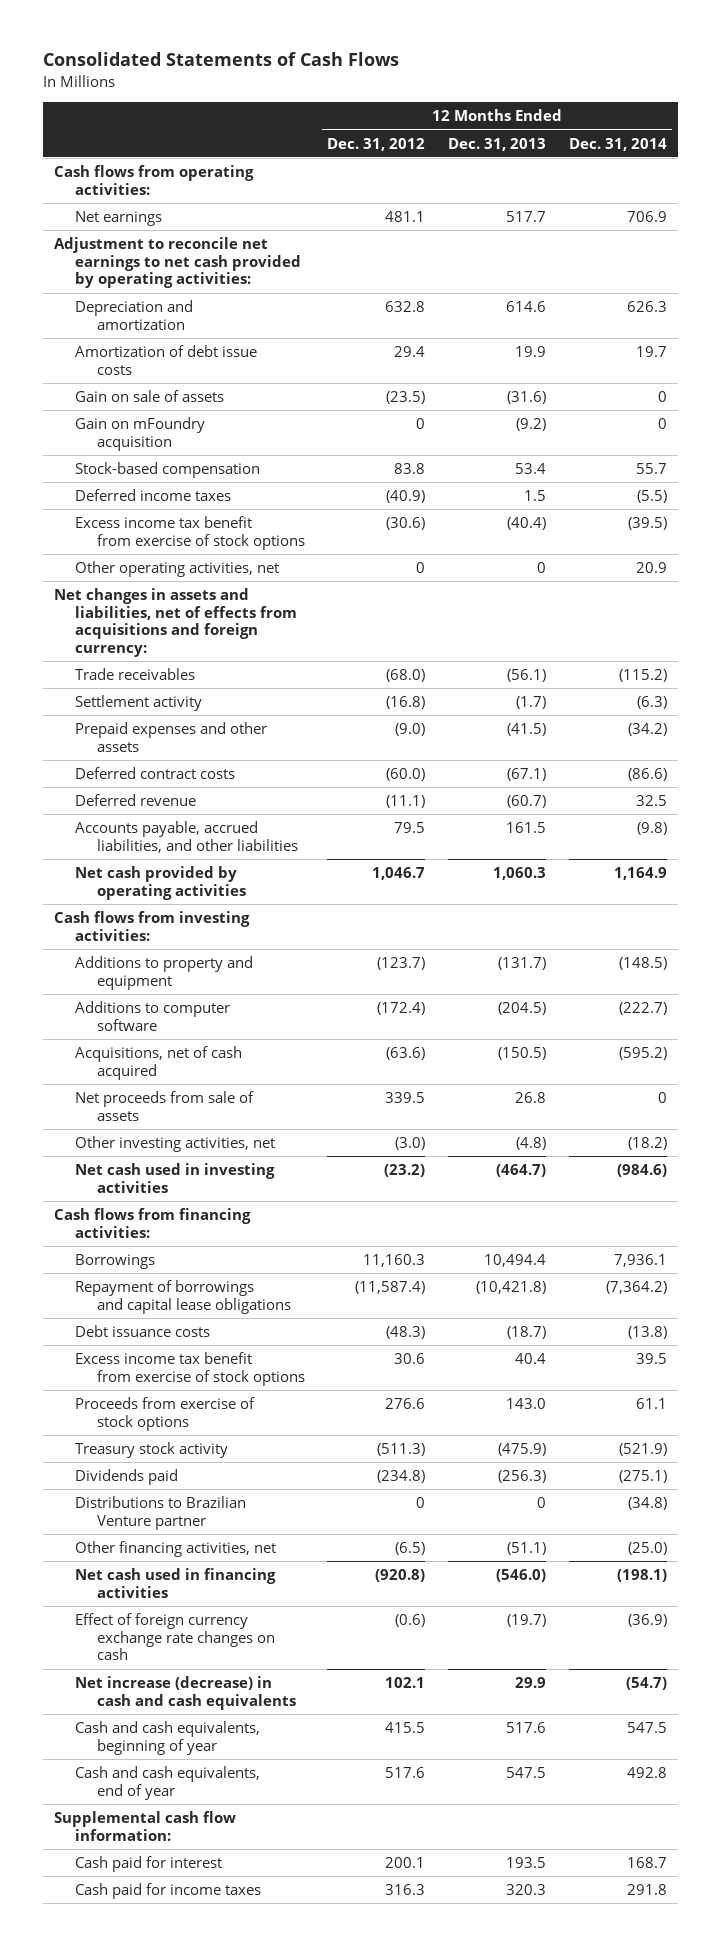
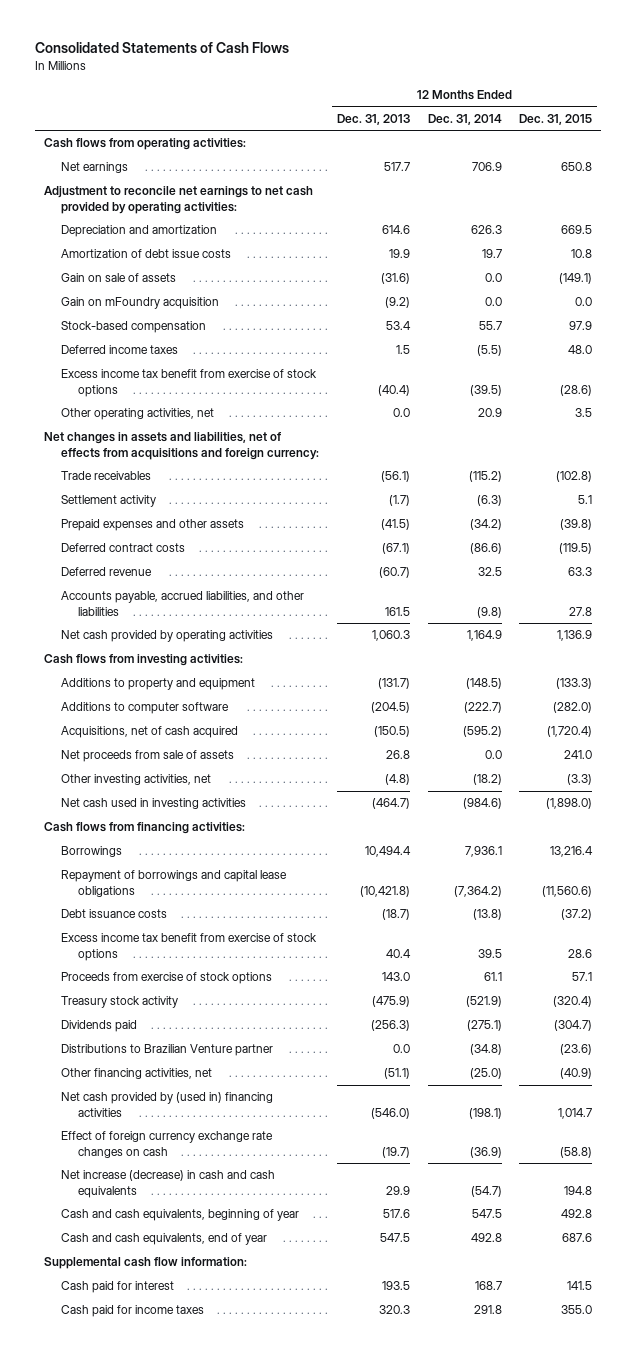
[327,137,426,151] Dec. 31, 2012 -> none
none -> [519,113,593,125] Dec. 31, 2015
[657,391,667,403] 0 -> [484,273,502,283] 0.0
[657,418,667,430] 0 -> [484,297,502,307] 0.0
[537,562,547,574] 0 -> [392,408,410,418] 0.0
[657,1092,667,1104] 0 -> [484,750,502,760] 0.0
[537,1497,547,1509] 0 -> [392,1044,410,1054] 0.0
[75,1568,277,1598] Net cash used in financing activities -> [60,1092,273,1117] Net cash provided by (used in) financing activities

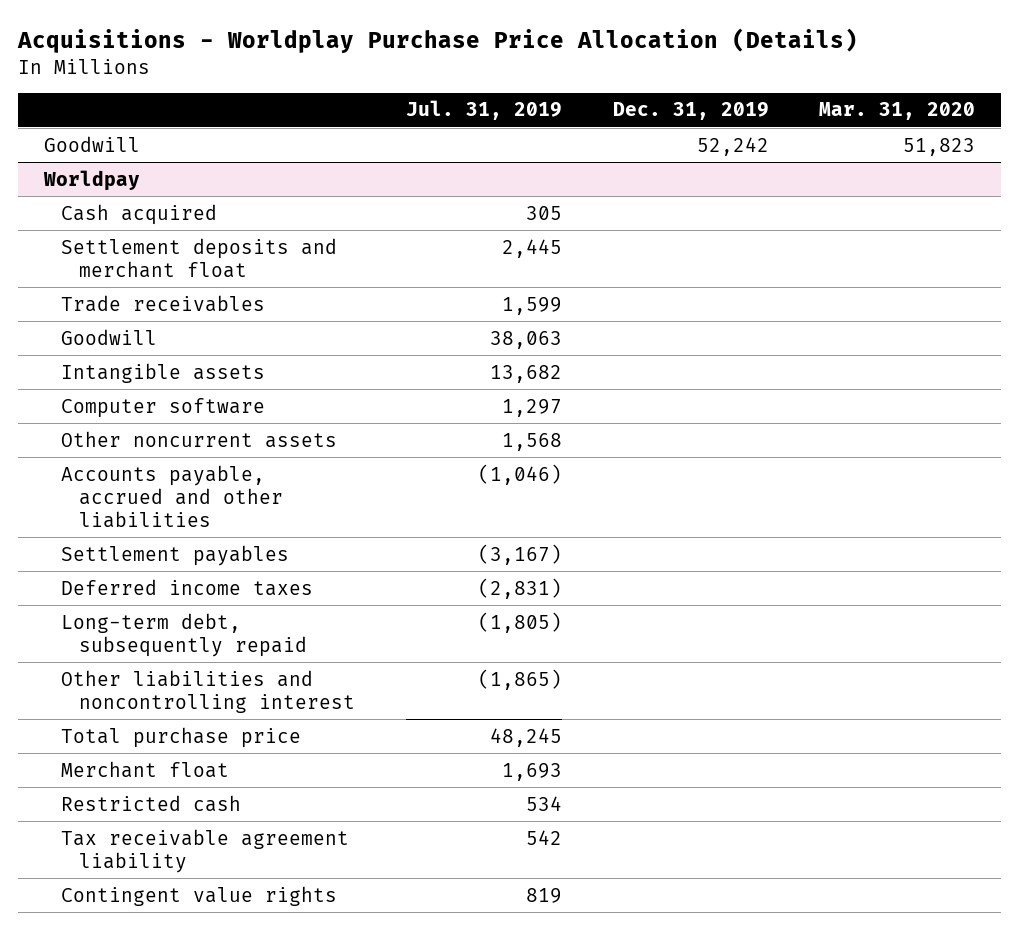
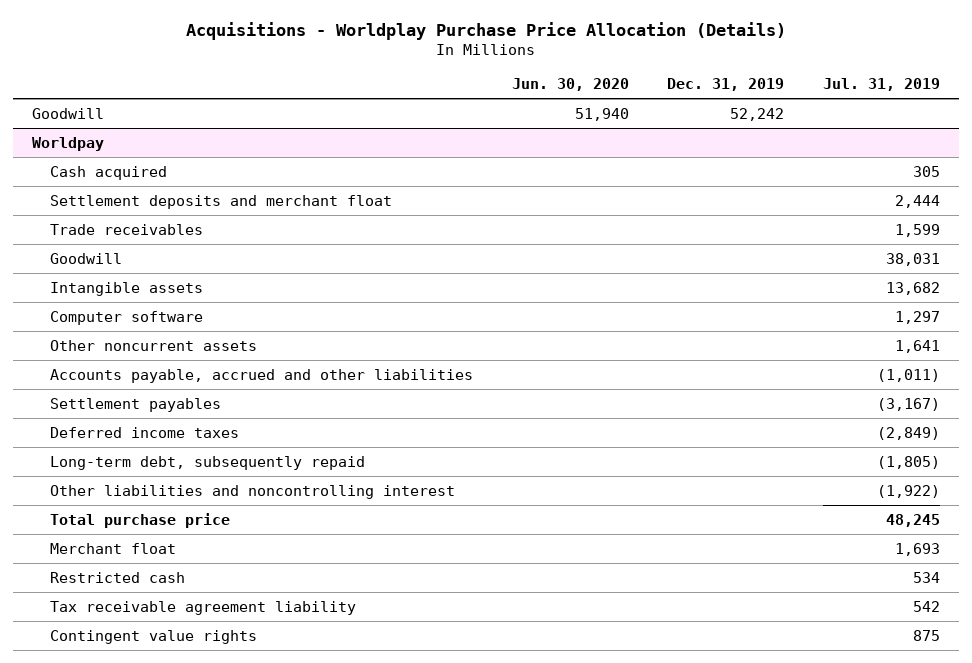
[819,102,976,121] Mar. 31, 2020 -> none
none -> [511,78,629,92] Jun. 30, 2020
[501,238,562,258] 2,445 -> [894,194,940,208] 2,444
[489,330,562,349] 38,063 -> [885,252,940,266] 38,031
[501,432,562,451] 1,568 -> [894,339,940,353] 1,641
[477,463,562,485] (1,046) -> [876,368,940,382] (1,011)
[477,577,562,599] (2,831) -> [876,426,940,440] (2,849)
[477,668,562,690] (1,865) -> [876,484,940,498] (1,922)
[525,887,562,903] 819 -> [912,629,940,641] 875

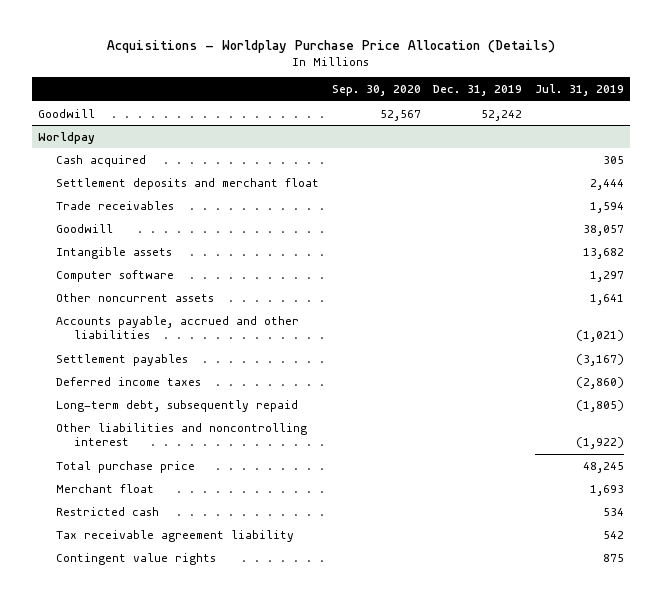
[511,78,629,92] Jun. 30, 2020 -> none
none -> [331,85,421,97] Sep. 30, 2020
[894,223,940,237] 1,599 -> [589,201,624,213] 1,594
[885,252,940,266] 38,031 -> [582,224,624,236] 38,057
[876,368,940,382] (1,011) -> [575,330,624,343] (1,021)
[876,426,940,440] (2,849) -> [575,376,624,389] (2,860)

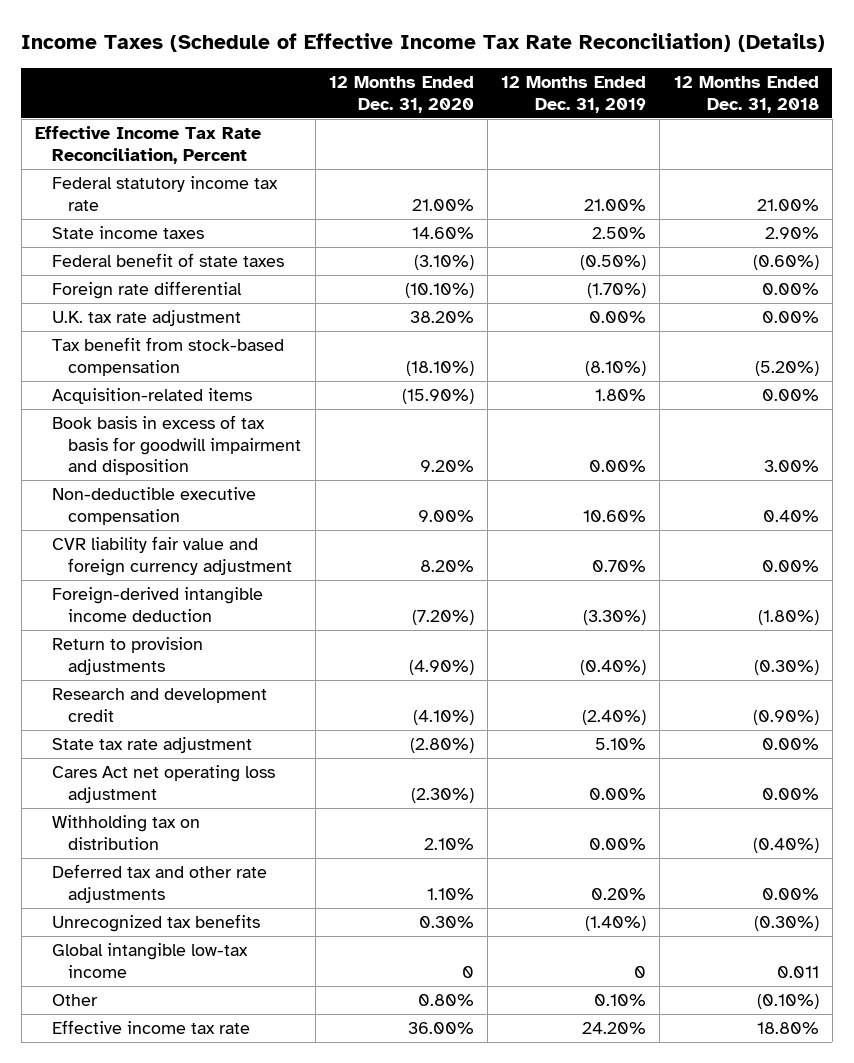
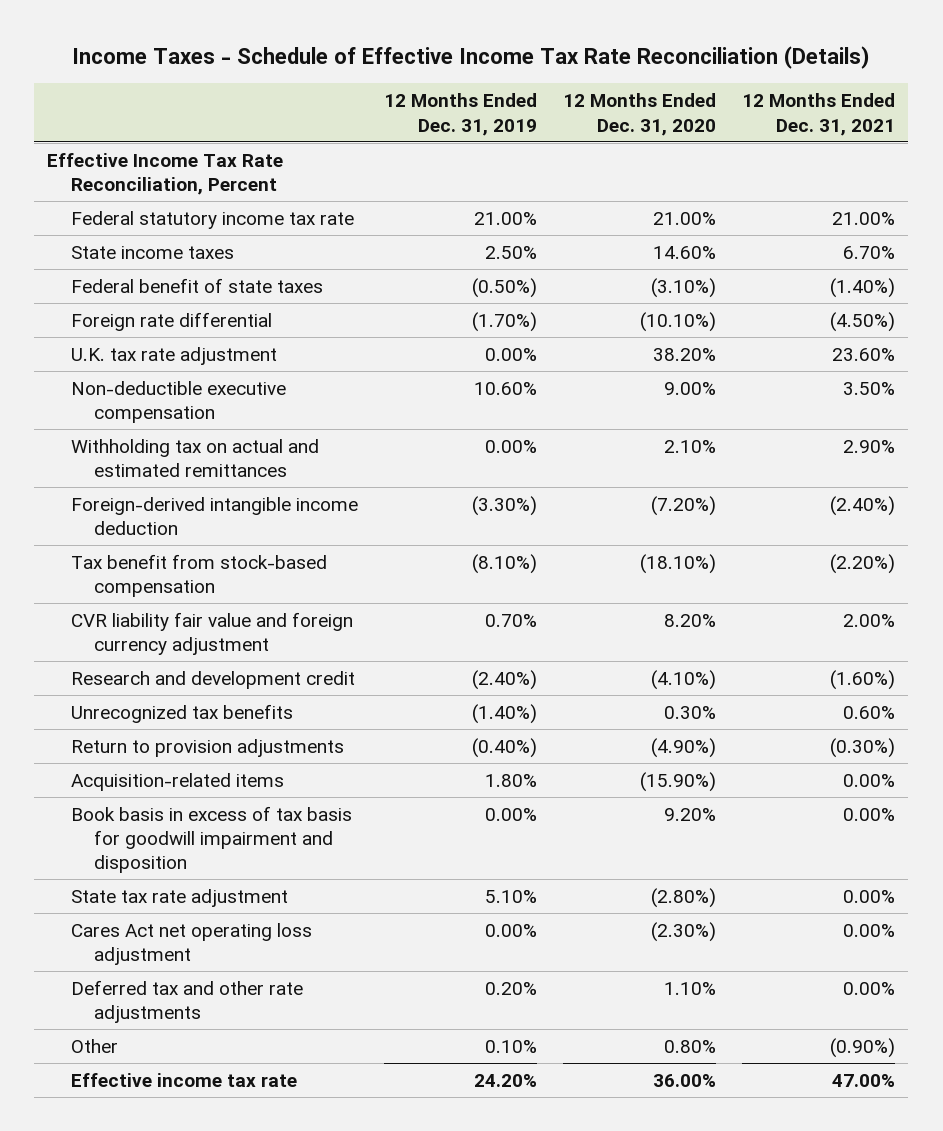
[21,33,826,53] Income Taxes (Schedule of Effective Income Tax Rate Reconciliation) (Details) -> [72,46,871,70] Income Taxes - Schedule of Effective Income Tax Rate Reconciliation (Details)
[673,76,819,113] 12 Months Ended Dec. 31, 2018 -> none
none -> [742,93,896,136] 12 Months Ended Dec. 31, 2021
none -> [70,438,319,478] Withholding tax on actual and estimated remittances
[51,337,284,376] Tax benefit from stock-based compensation -> [70,553,327,598] Tax benefit from stock-based compensation
[51,536,293,576] CVR liability fair value and foreign currency adjustment -> [70,611,353,656] CVR liability fair value and foreign currency adjustment
[51,914,260,933] Unrecognized tax benefits -> [70,703,293,723] Unrecognized tax benefits
[51,637,203,675] Return to provision adjustments -> [70,738,344,757] Return to provision adjustments
[51,388,252,405] Acquisition-related items -> [70,772,284,791] Acquisition-related items
[51,415,302,476] Book basis in excess of tax basis for goodwill impairment and disposition -> [70,805,352,874] Book basis in excess of tax basis for goodwill impairment and disposition
[51,815,200,850] Withholding tax on distribution -> none
[51,943,248,978] Global intangible low-tax income -> none

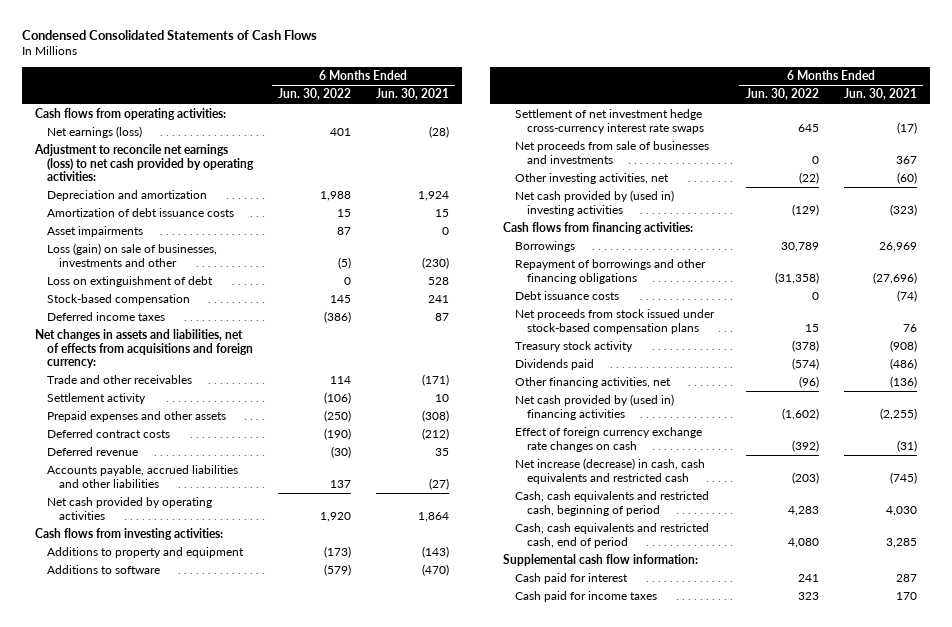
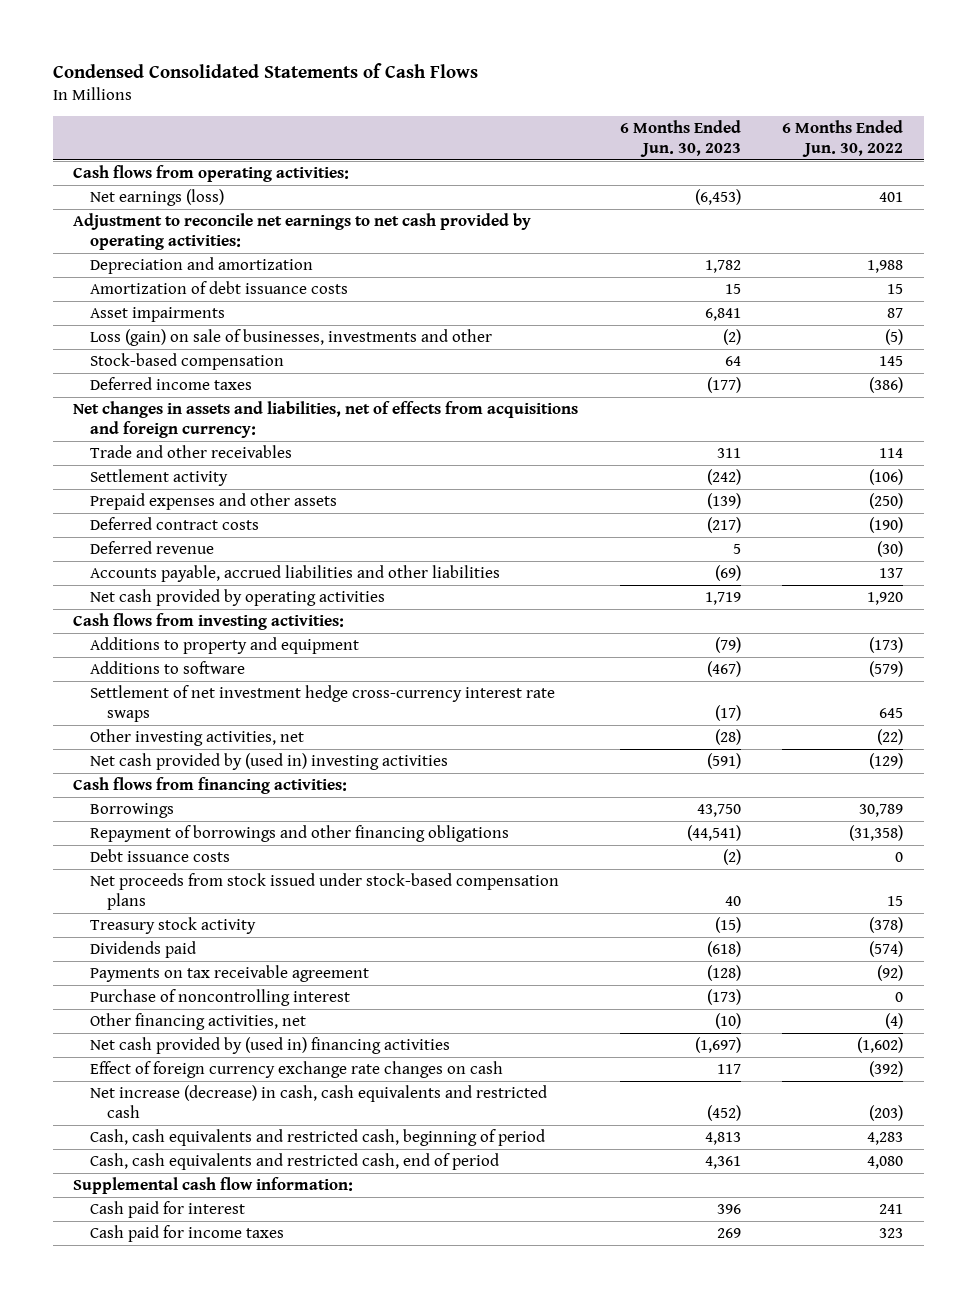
[375,88,449,101] Jun. 30, 2021 -> none
none -> [619,120,741,157] 6 Months Ended Jun. 30, 2023
[33,144,254,182] Adjustment to reconcile net earnings (loss) to net cash provided by operating activities: -> [73,212,532,250] Adjustment to reconcile net earnings to net cash provided by operating activities:
[46,276,213,288] Loss on extinguishment of debt -> none
[514,141,709,164] Net proceeds from sale of businesses and investments -> none
none -> [90,964,370,982] Payments on tax receivable agreement
none -> [90,988,351,1006] Purchase of noncontrolling interest
[798,376,819,389] (96) -> [884,1012,903,1029] (4)

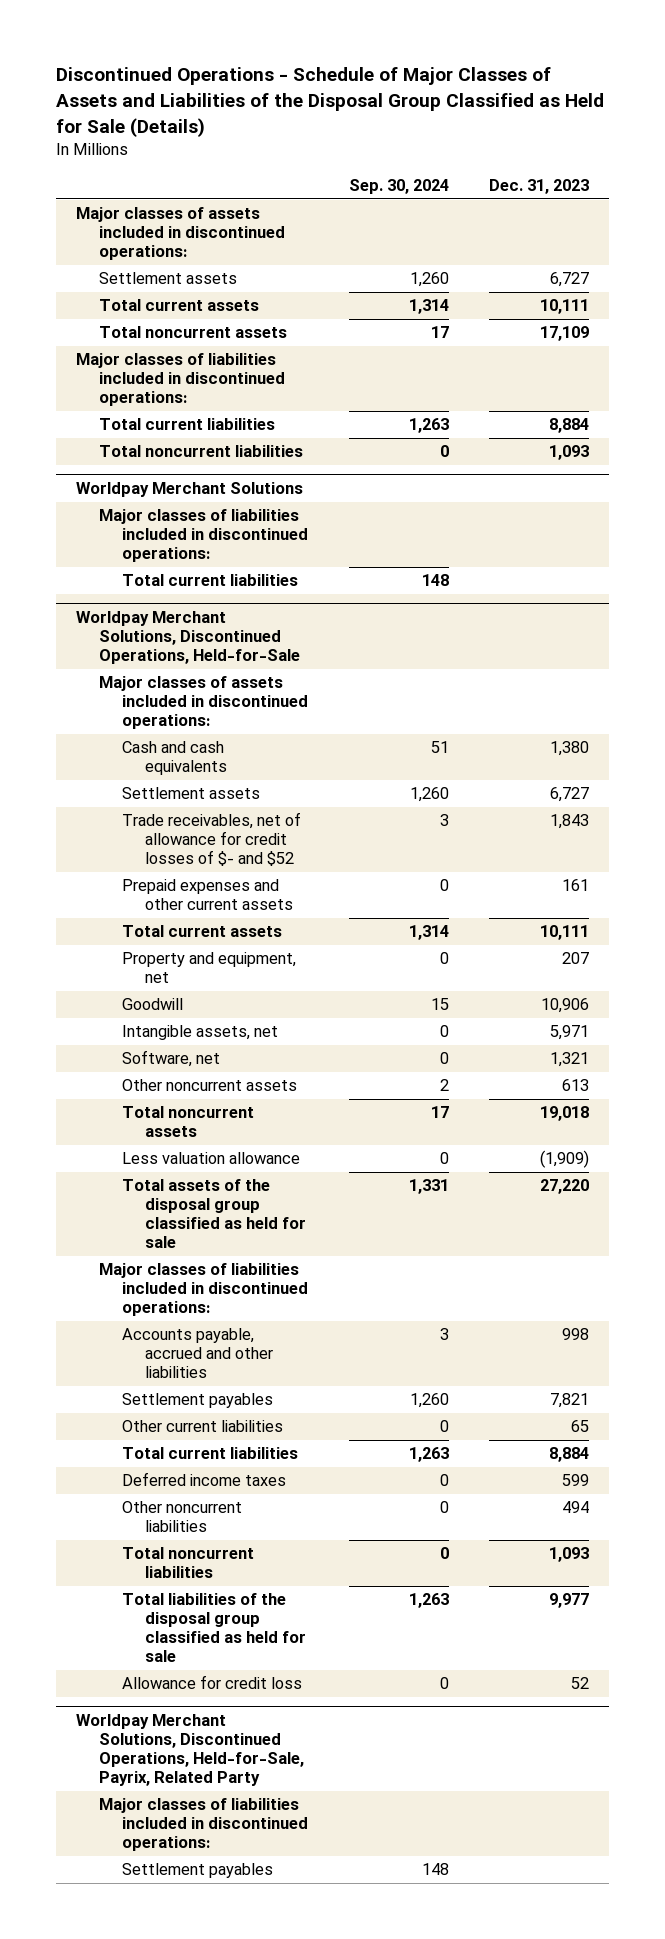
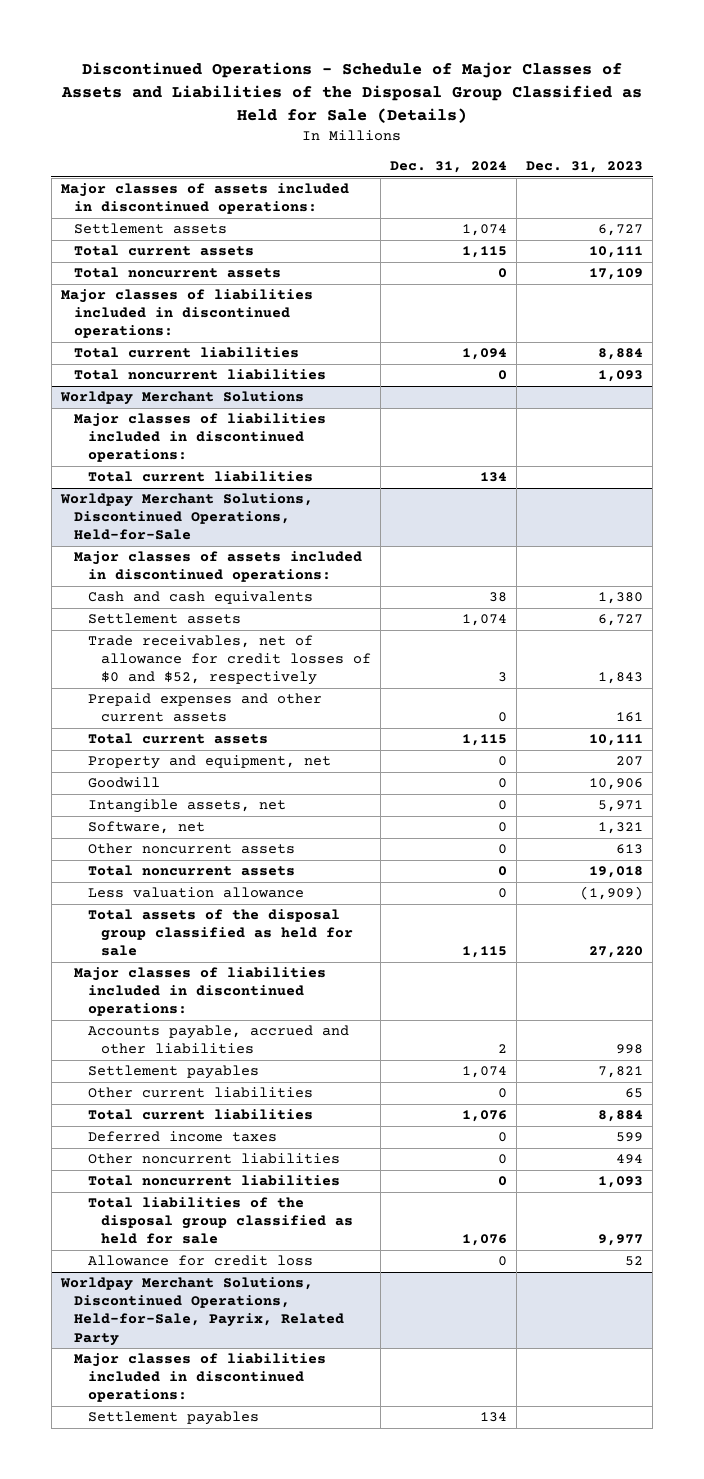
[348,178,449,194] Sep. 30, 2024 -> none
none -> [390,161,508,174] Dec. 31, 2024
[122,812,302,867] Trade receivables, net of allowance for credit losses of $- and $52 -> [87,635,372,686] Trade receivables, net of allowance for credit losses of $0 and $52, respectively

